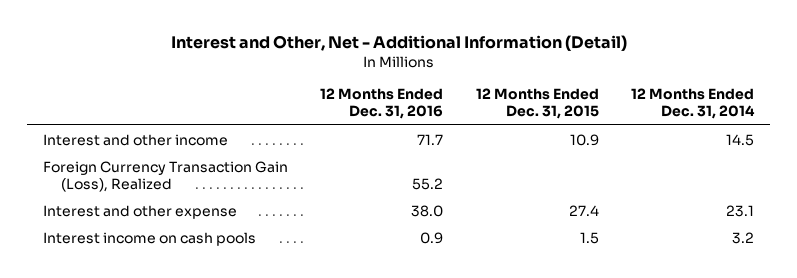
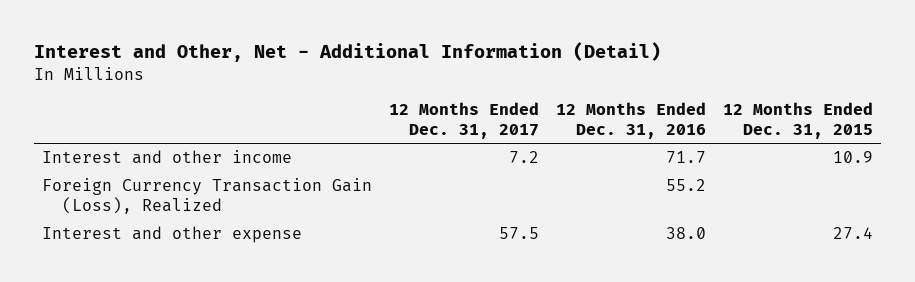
[631,88,756,120] 12 Months Ended Dec. 31, 2014 -> none
none -> [389,101,540,139] 12 Months Ended Dec. 31, 2017
[43,231,257,246] Interest income on cash pools -> none

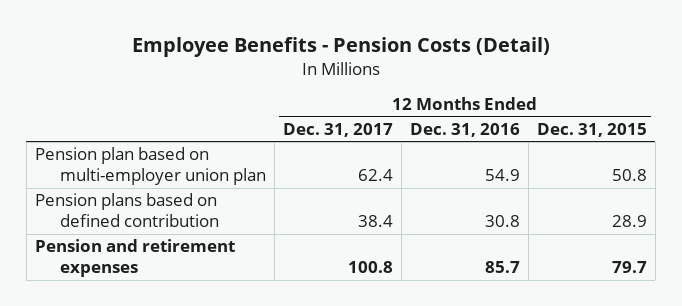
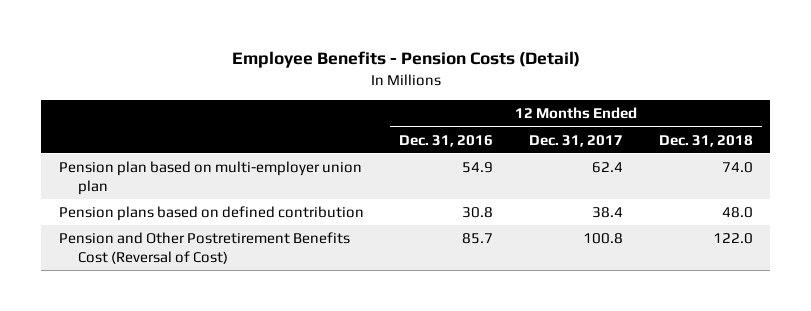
[536,122,647,137] Dec. 31, 2015 -> none
none -> [658,134,753,147] Dec. 31, 2018
[34,239,235,278] Pension and retirement expenses -> [58,232,350,264] Pension and Other Postretirement Benefits Cost (Reversal of Cost)

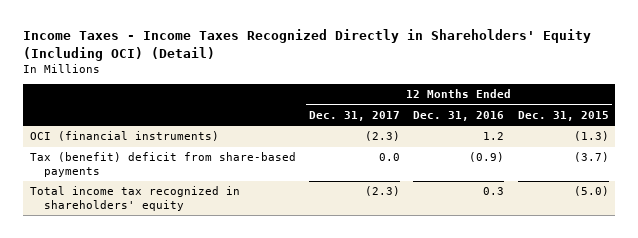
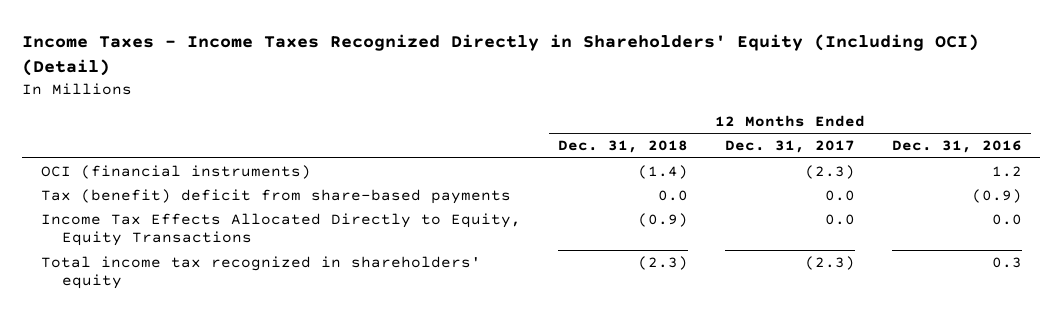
[517,110,609,121] Dec. 31, 2015 -> none
none -> [557,140,688,154] Dec. 31, 2018
none -> [40,212,521,247] Income Tax Effects Allocated Directly to Equity, Equity Transactions

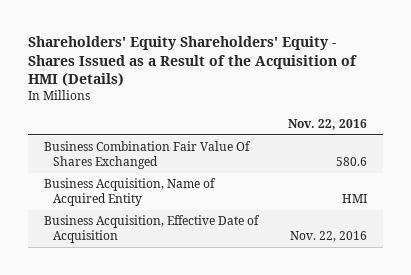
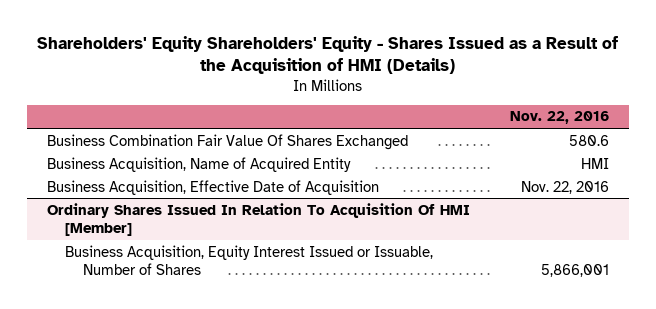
none -> [46,202,470,237] Ordinary Shares Issued In Relation To Acquisition Of HMI [Member]
none -> [64,244,433,276] Business Acquisition, Equity Interest Issued or Issuable, Number of Shares

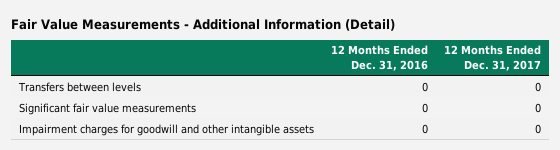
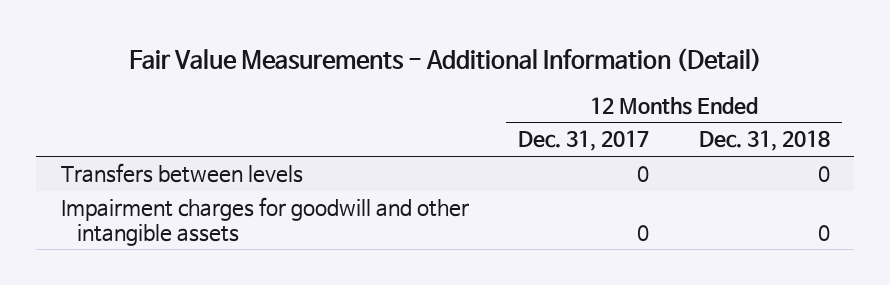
[330,45,428,71] 12 Months Ended Dec. 31, 2016 -> none
none -> [698,130,830,152] Dec. 31, 2018
[19,102,197,115] Significant fair value measurements -> none

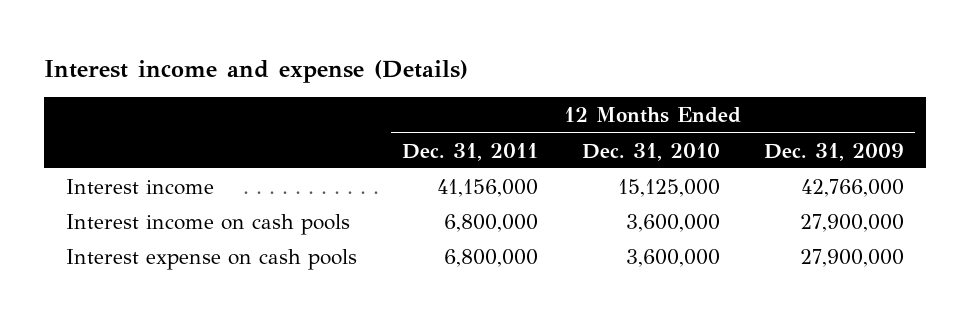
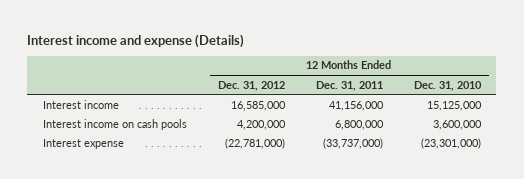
[763,142,904,161] Dec. 31, 2009 -> none
none -> [217,80,285,91] Dec. 31, 2012
[66,248,358,270] Interest expense on cash pools -> none
none -> [42,138,124,149] Interest expense

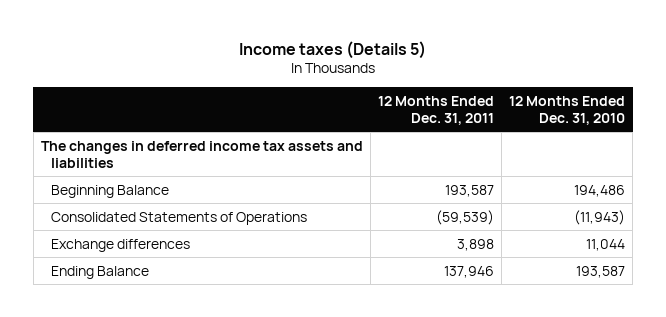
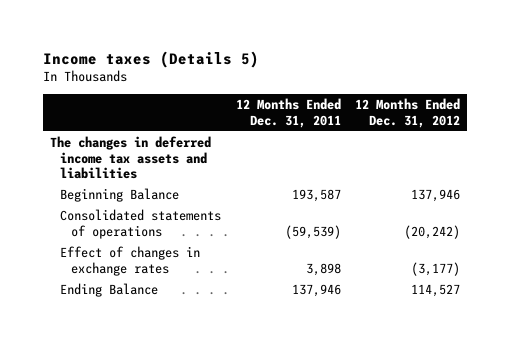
[509,95,626,125] 12 Months Ended Dec. 31, 2010 -> none
none -> [354,98,460,129] 12 Months Ended Dec. 31, 2012
[51,211,308,225] Consolidated Statements of Operations -> [60,208,222,239] Consolidated statements of operations
[51,238,191,252] Exchange differences -> [60,245,201,276] Effect of changes in exchange rates

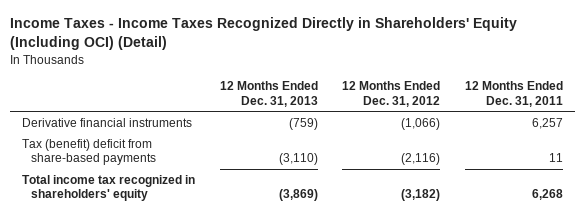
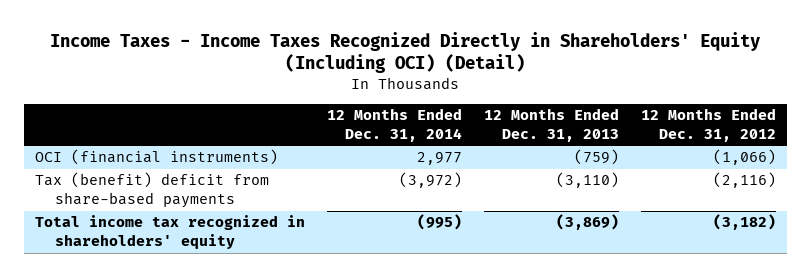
[464,81,563,107] 12 Months Ended Dec. 31, 2011 -> none
none -> [326,108,462,143] 12 Months Ended Dec. 31, 2014
[21,117,192,127] Derivative financial instruments -> [34,149,278,166] OCI (financial instruments)

